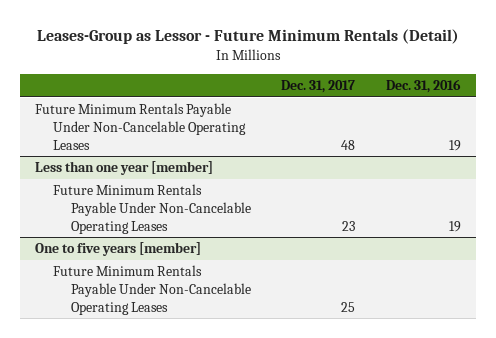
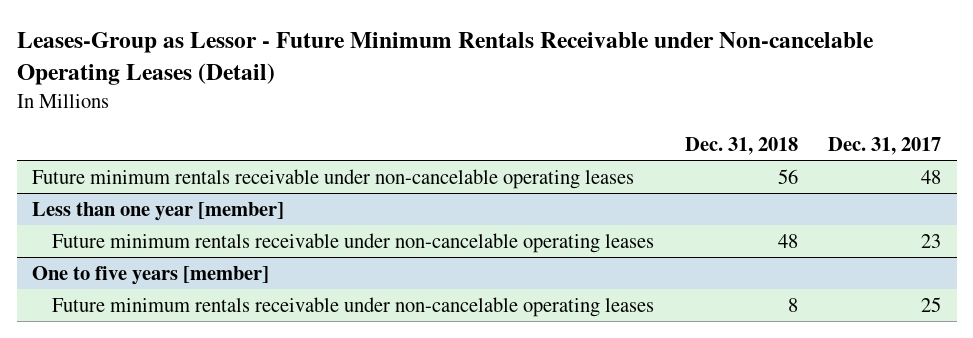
[37,29,460,45] Leases-Group as Lessor - Future Minimum Rentals (Detail) -> [16,32,874,86] Leases-Group as Lessor - Future Minimum Rentals Receivable under Non-cancelable Operating Leases (Detail)
[386,79,462,94] Dec. 31, 2016 -> none
none -> [684,137,798,156] Dec. 31, 2018
[35,103,246,150] Future Minimum Rentals Payable Under Non-Cancelable Operating Leases -> [31,168,634,189] Future minimum rentals receivable under non-cancelable operating leases
[52,184,251,234] Future Minimum Rentals Payable Under Non-Cancelable Operating Leases -> [52,232,655,253] Future minimum rentals receivable under non-cancelable operating leases
[52,265,251,315] Future Minimum Rentals Payable Under Non-Cancelable Operating Leases -> [52,296,655,317] Future minimum rentals receivable under non-cancelable operating leases

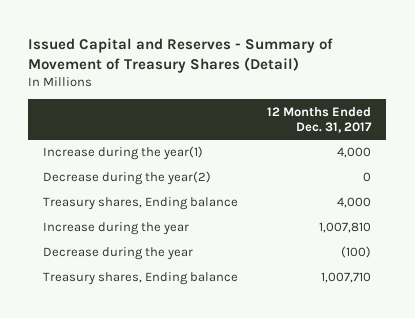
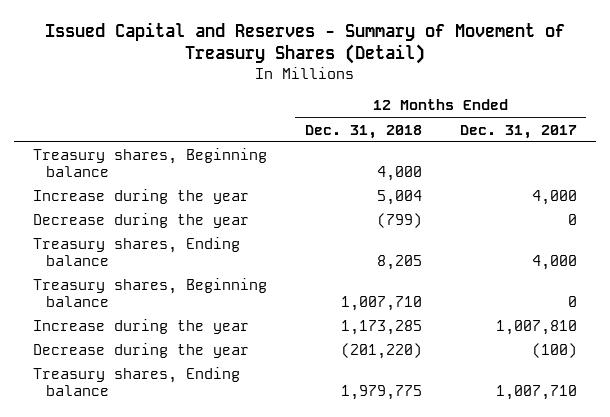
none -> [304,124,422,139] Dec. 31, 2018
none -> [32,148,267,178] Treasury shares, Beginning balance
[43,146,204,161] Increase during the year(1) -> [32,189,249,205] Increase during the year
[43,171,212,186] Decrease during the year(2) -> [32,213,249,229] Decrease during the year
none -> [32,278,267,308] Treasury shares, Beginning balance

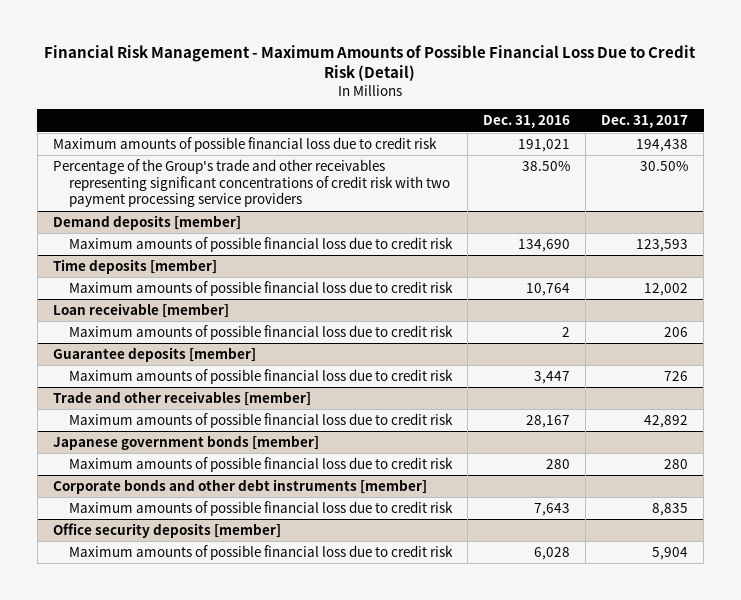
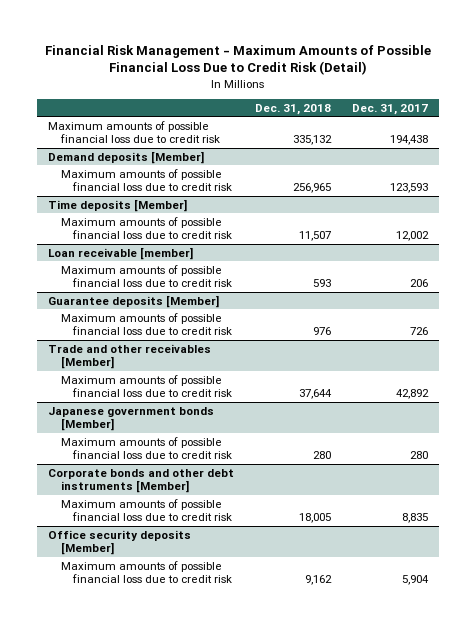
[483,115,571,129] Dec. 31, 2016 -> none
none -> [254,103,331,115] Dec. 31, 2018
[52,158,451,208] Percentage of the Group's trade and other receivables representing significant concentrations of credit risk with two payment processing service providers -> none
[52,214,241,230] Demand deposits [member] -> [47,150,204,164] Demand deposits [Member]
[52,258,217,274] Time deposits [member] -> [47,198,187,212] Time deposits [Member]
[52,346,256,362] Guarantee deposits [member] -> [47,294,219,308] Guarantee deposits [Member]
[52,390,311,406] Trade and other receivables [member] -> [47,343,211,370] Trade and other receivables [Member]
[52,434,319,450] Japanese government bonds [member] -> [47,406,214,432] Japanese government bonds [Member]
[52,478,427,494] Corporate bonds and other debt instruments [member] -> [47,468,234,494] Corporate bonds and other debt instruments [Member]
[52,522,281,538] Office security deposits [member] -> [47,529,191,556] Office security deposits [Member]

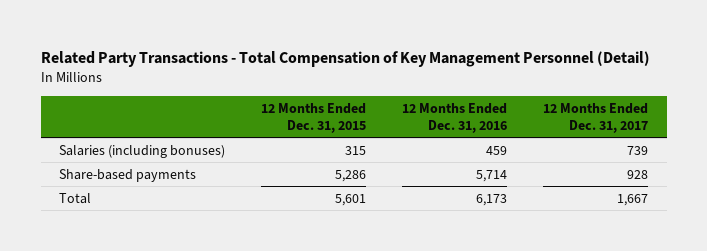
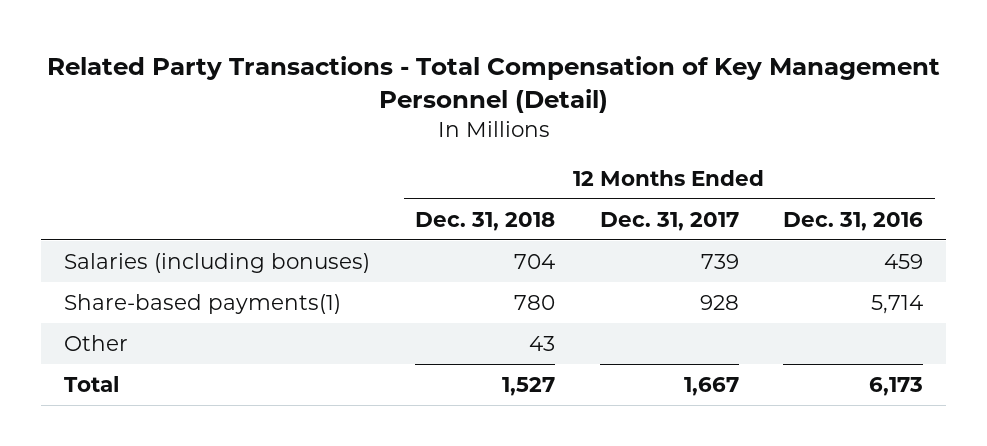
[261,102,367,133] 12 Months Ended Dec. 31, 2015 -> none
none -> [414,211,555,231] Dec. 31, 2018
[58,168,196,182] Share-based payments -> [63,293,341,314] Share-based payments(1)
none -> [63,334,128,351] Other

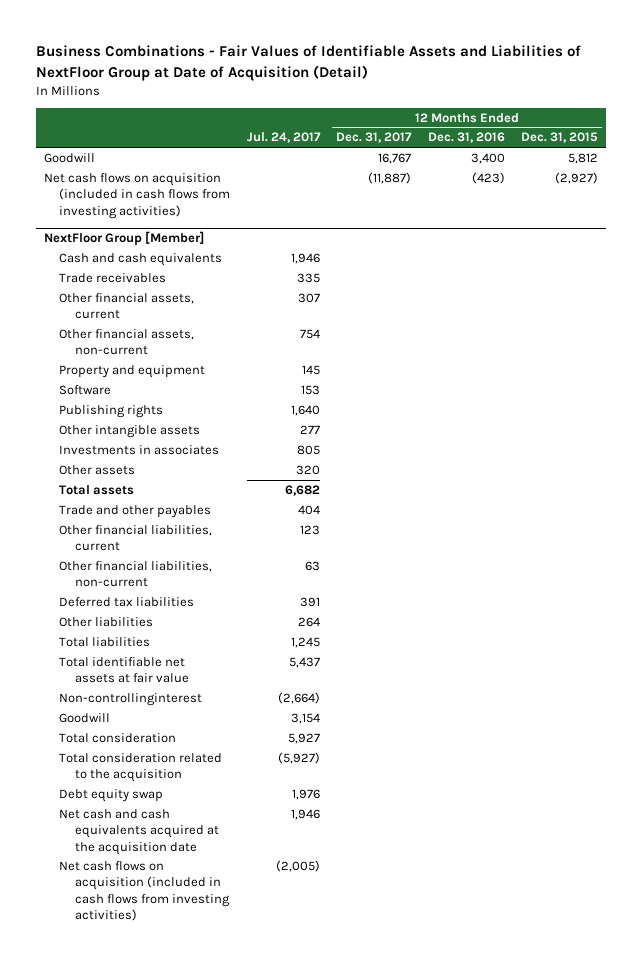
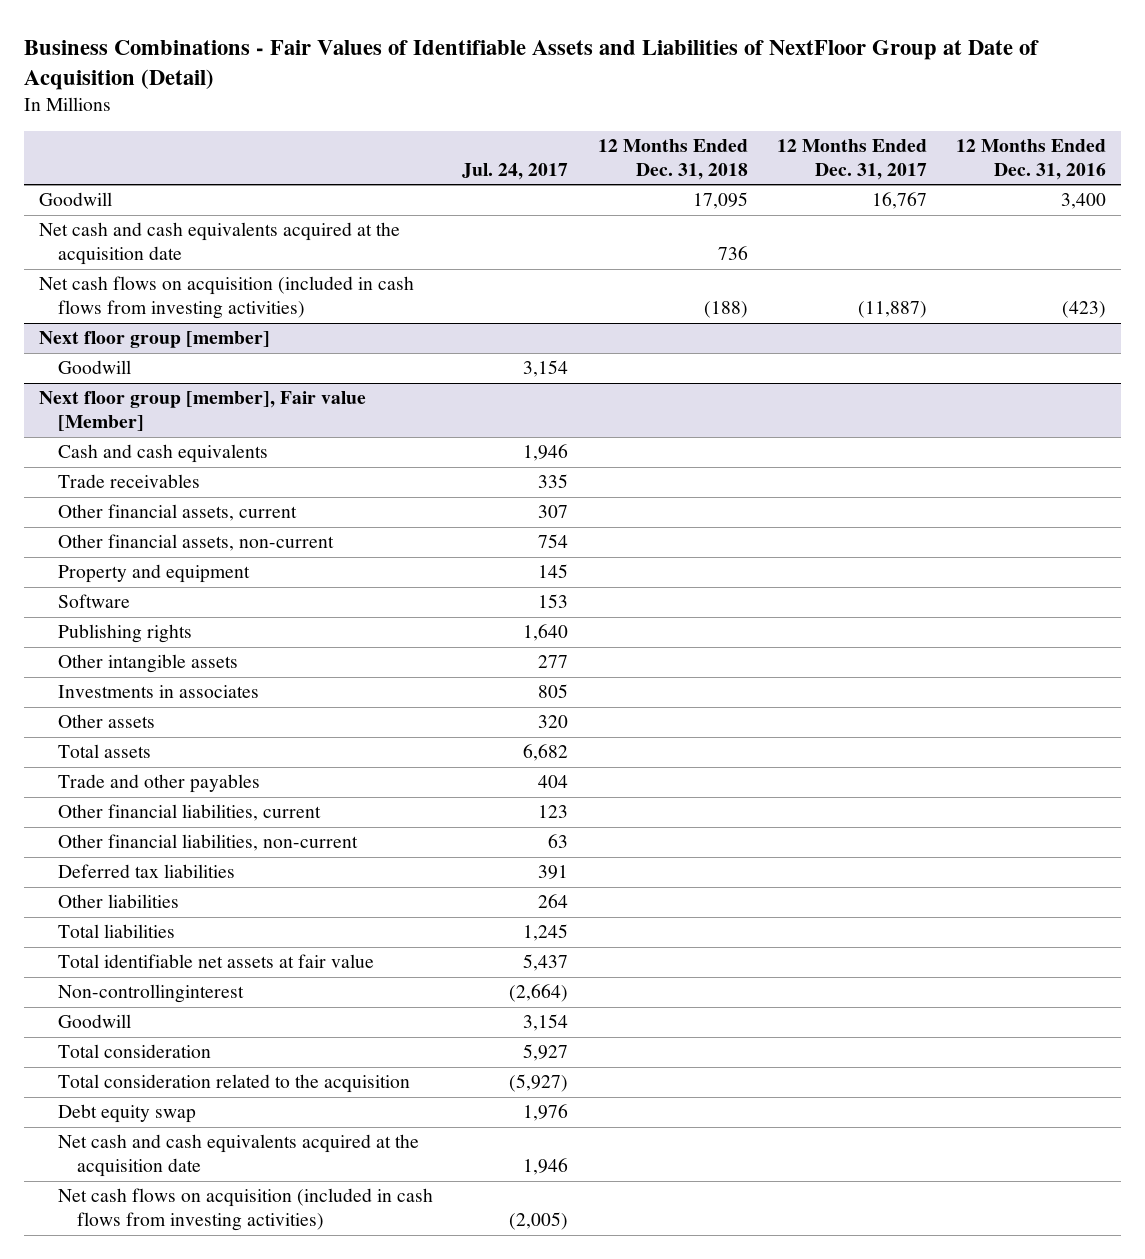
[521,132,599,144] Dec. 31, 2015 -> none
none -> [597,139,748,180] 12 Months Ended Dec. 31, 2018
none -> [39,222,401,266] Net cash and cash equivalents acquired at the acquisition date
[43,231,204,247] NextFloor Group [Member] -> [39,331,271,349] Next floor group [member]
none -> [58,360,132,375] Goodwill
none -> [39,391,367,432] Next floor group [member], Fair value [Member]

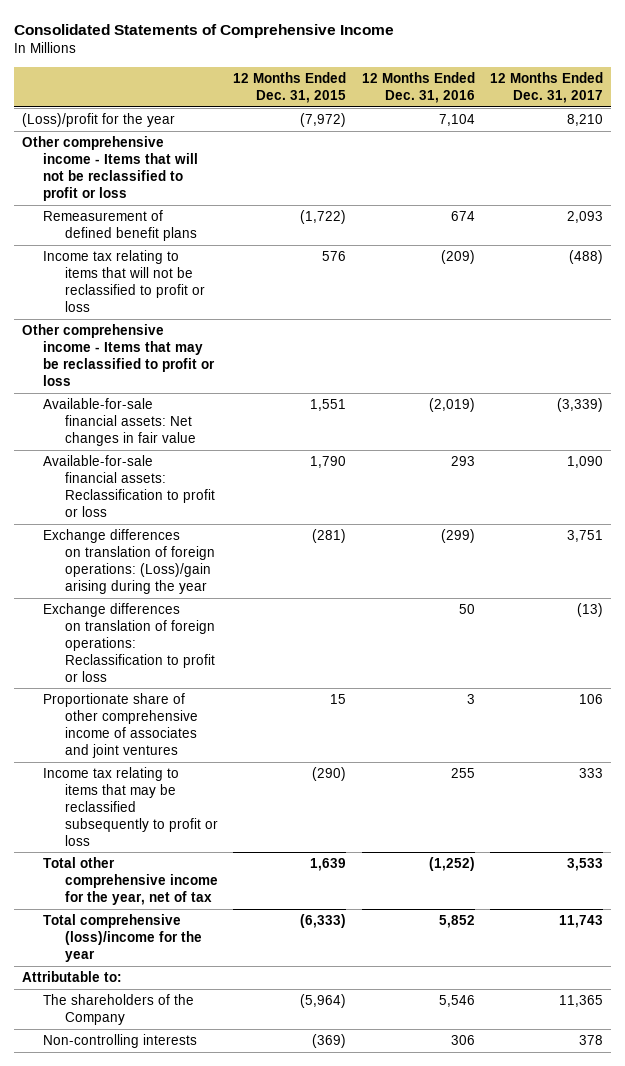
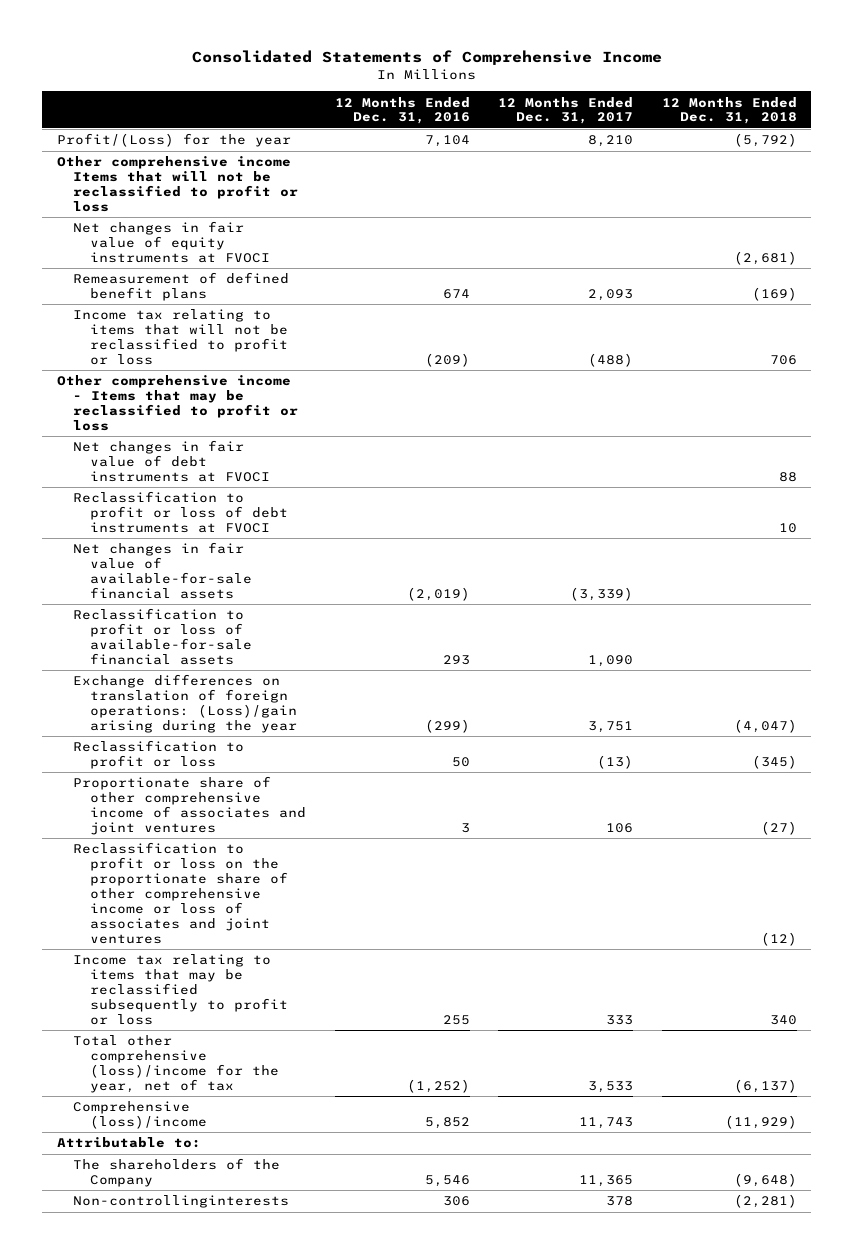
[233,72,347,103] 12 Months Ended Dec. 31, 2015 -> none
none -> [662,96,798,125] 12 Months Ended Dec. 31, 2018
[21,113,175,128] (Loss)/profit for the year -> [56,133,291,148] Profit/(Loss) for the year
[21,136,199,201] Other comprehensive income - Items that will not be reclassified to profit or loss -> [56,156,299,212] Other comprehensive income Items that will not be reclassified to profit or loss
none -> [73,221,270,263] Net changes in fair value of equity instruments at FVOCI
none -> [73,440,270,482] Net changes in fair value of debt instruments at FVOCI
none -> [73,491,288,533] Reclassification to profit or loss of debt instruments at FVOCI
[43,398,196,446] Available-for-sale financial assets: Net changes in fair value -> [73,542,252,599] Net changes in fair value of available-for-sale financial assets
[43,455,215,517] Available-for-sale financial assets: Reclassification to profit or loss -> [73,608,252,665] Reclassification to profit or loss of available-for-sale financial assets
[43,603,215,682] Exchange differences on translation of foreign operations: Reclassification to profit or loss -> [73,740,245,770] Reclassification to profit or loss
none -> [73,842,288,944] Reclassification to profit or loss on the proportionate share of other comprehensive income or loss of associates and joint ventures
[43,857,218,905] Total other comprehensive income for the year, net of tax -> [73,1035,279,1093] Total other comprehensive (loss)/income for the year, net of tax
[43,914,202,962] Total comprehensive (loss)/income for the year -> [73,1101,207,1130] Comprehensive (loss)/income
[43,1034,198,1049] Non-controlling interests -> [73,1195,290,1209] Non-controllinginterests

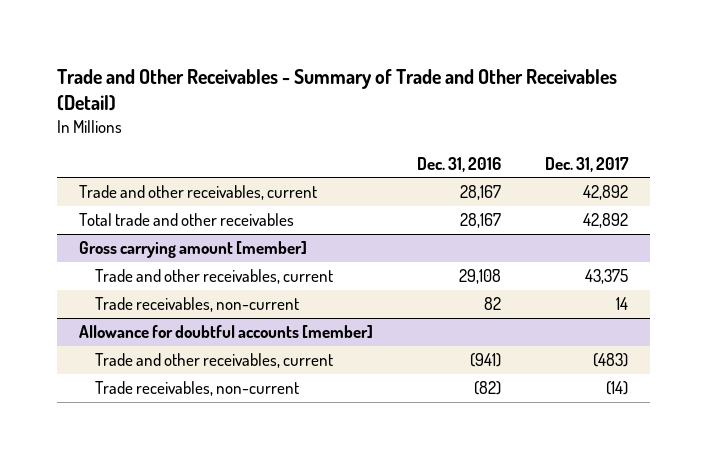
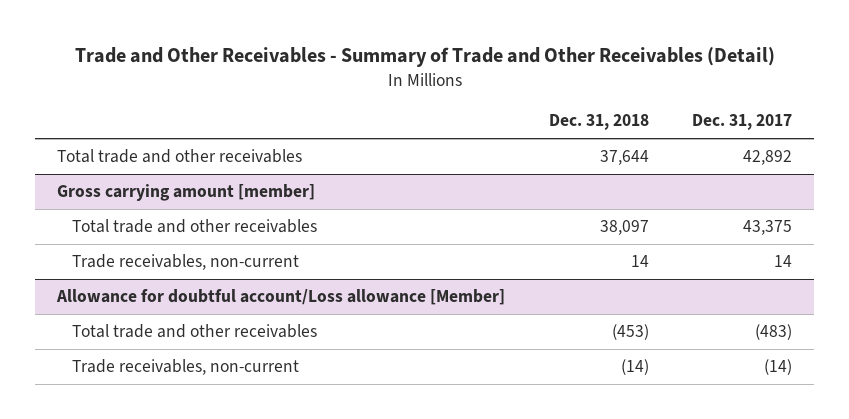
[417,156,502,172] Dec. 31, 2016 -> none
none -> [548,114,649,131] Dec. 31, 2018
[79,184,318,200] Trade and other receivables, current -> none
[95,268,334,284] Trade and other receivables, current -> [72,219,318,234] Total trade and other receivables
[79,324,374,338] Allowance for doubtful accounts [member] -> [56,289,506,306] Allowance for doubtful account/Loss allowance [Member]
[95,352,334,368] Trade and other receivables, current -> [72,324,318,339] Total trade and other receivables

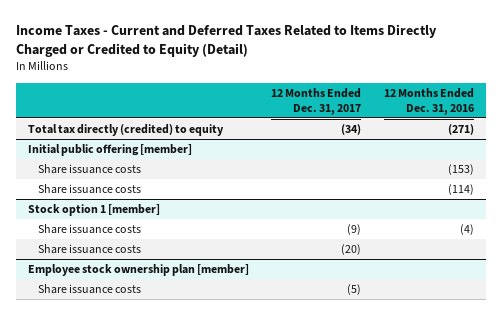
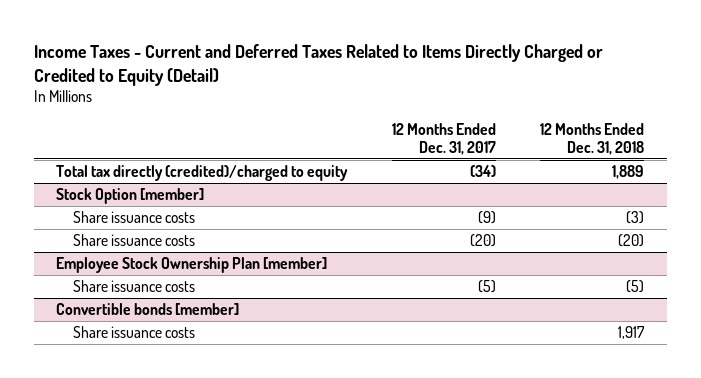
[384,87,475,115] 12 Months Ended Dec. 31, 2016 -> none
none -> [540,122,645,156] 12 Months Ended Dec. 31, 2018
[27,144,192,157] Initial public offering [member] -> none
[37,164,141,175] Share issuance costs -> none
[37,184,141,195] Share issuance costs -> none
[27,124,224,137] Total tax directly (credited) to equity -> [56,165,349,182] Total tax directly (credited)/charged to equity
[27,204,160,217] Stock option 1 [member] -> [56,188,205,205] Stock Option [member]
[27,264,249,277] Employee stock ownership plan [member] -> [56,257,328,274] Employee Stock Ownership Plan [member]
none -> [56,303,240,316] Convertible bonds [member]
none -> [73,326,196,339] Share issuance costs

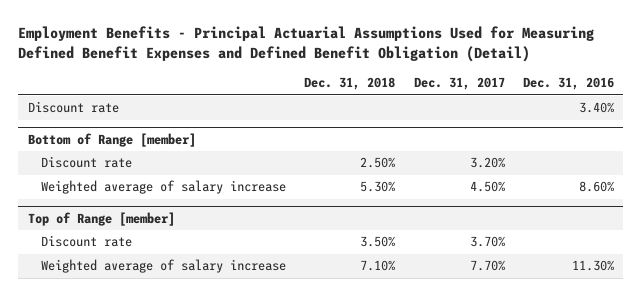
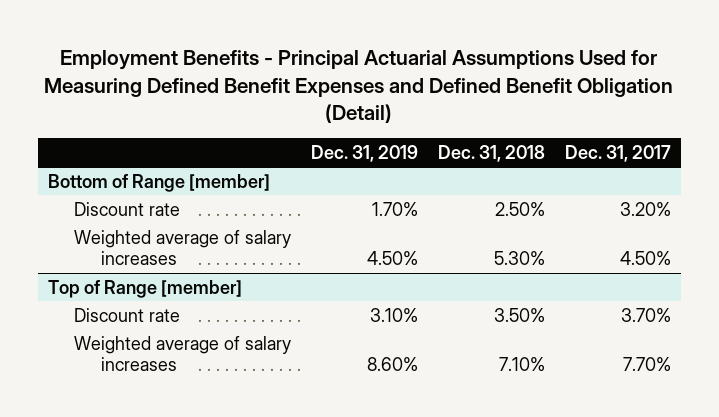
[522,77,614,91] Dec. 31, 2016 -> none
none -> [311,144,419,162] Dec. 31, 2019
[27,101,119,114] Discount rate -> none
[40,180,286,195] Weighted average of salary increase -> [74,229,292,266] Weighted average of salary increases
[40,259,286,274] Weighted average of salary increase -> [74,335,292,372] Weighted average of salary increases

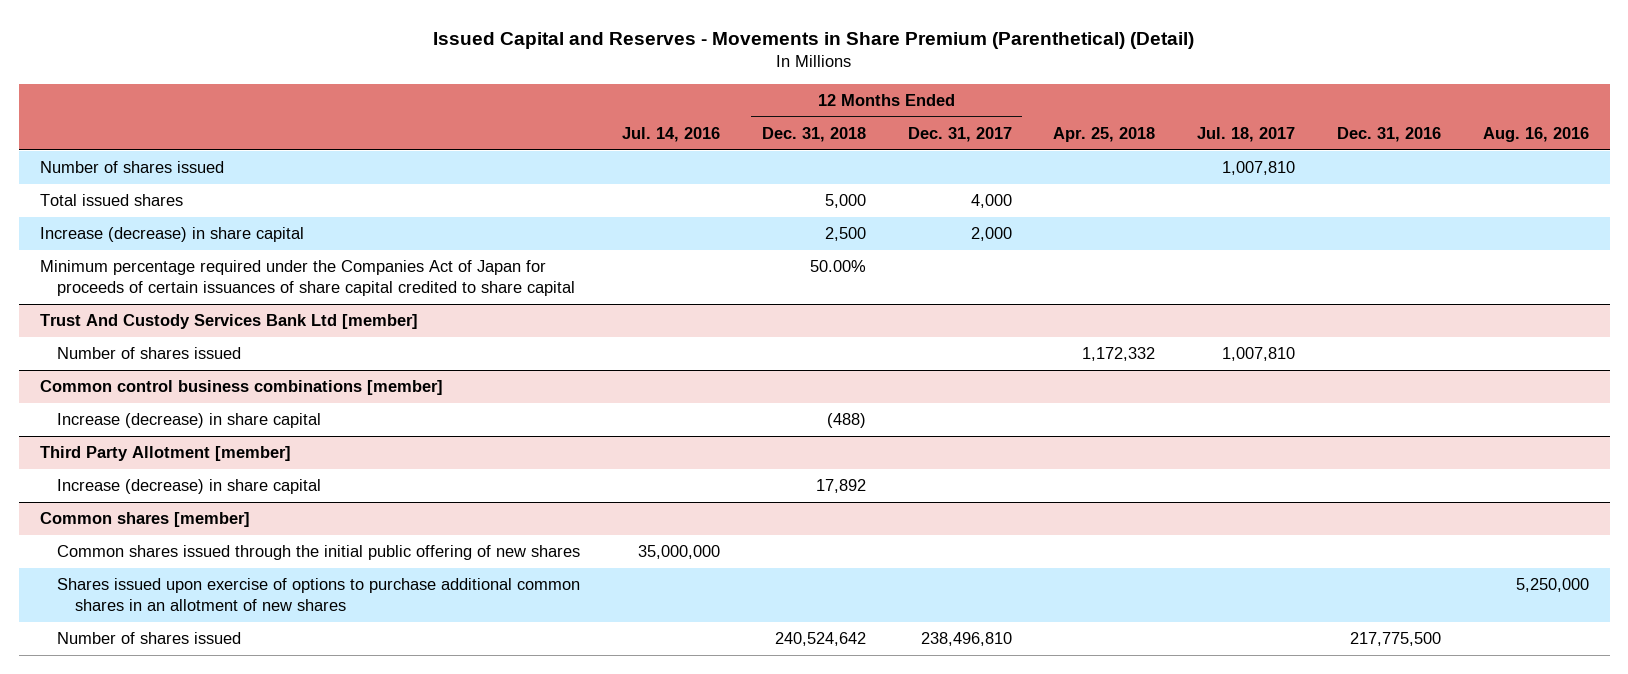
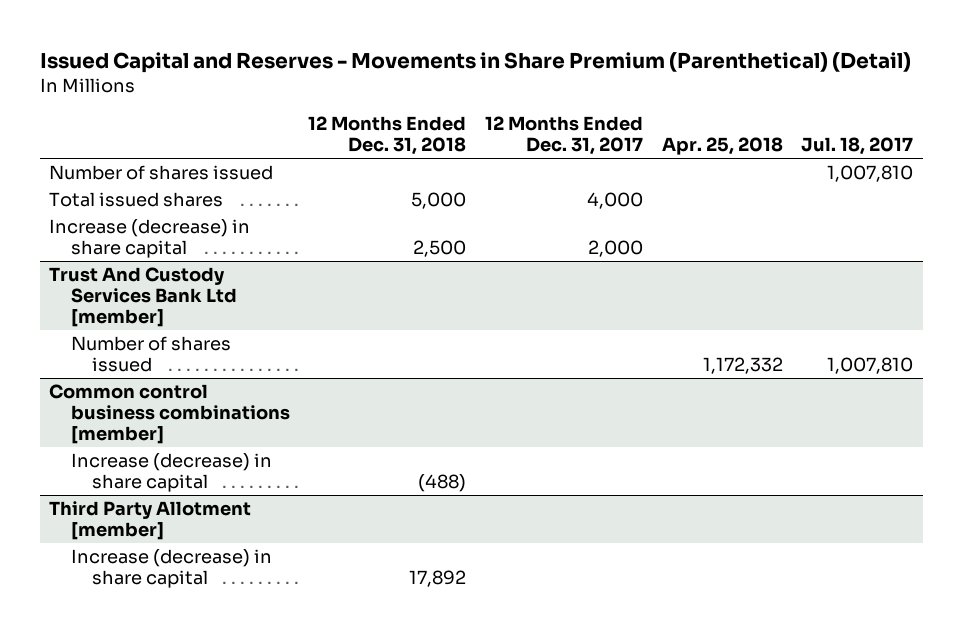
[621,127,720,143] Jul. 14, 2016 -> none
[1336,127,1441,143] Dec. 31, 2016 -> none
[1482,127,1589,143] Aug. 16, 2016 -> none
[39,260,576,297] Minimum percentage required under the Companies Act of Japan for proceeds of certain issuances of share capital credited to share capital -> none
[39,512,250,528] Common shares [member] -> none
[57,545,581,561] Common shares issued through the initial public offering of new shares -> none
[57,578,581,612] Shares issued upon exercise of options to purchase additional common shares in an allotment of new shares -> none
[57,632,242,645] Number of shares issued -> none

